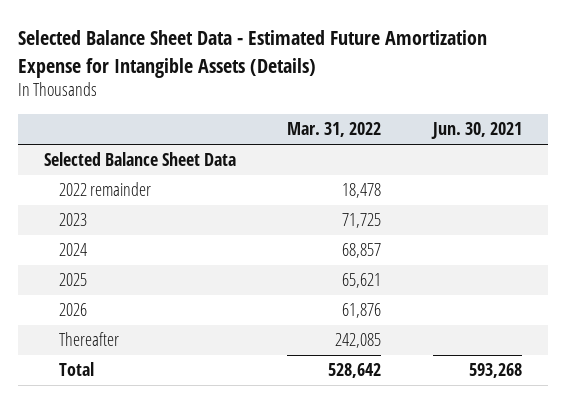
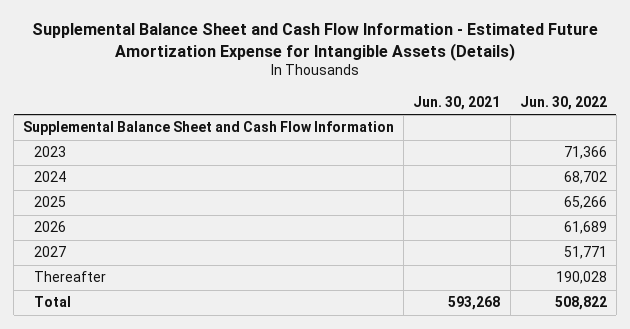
[18,30,488,78] Selected Balance Sheet Data - Estimated Future Amortization Expense for Intangible Assets (Details) -> [31,23,598,61] Supplemental Balance Sheet and Cash Flow Information - Estimated Future Amortization Expense for Intangible Assets (Details)
[287,122,382,138] Mar. 31, 2022 -> none
none -> [519,95,607,110] Jun. 30, 2022
[59,182,152,197] 2022 remainder -> none
[43,152,236,167] Selected Balance Sheet Data -> [23,121,395,136] Supplemental Balance Sheet and Cash Flow Information
none -> [34,246,67,258] 2027

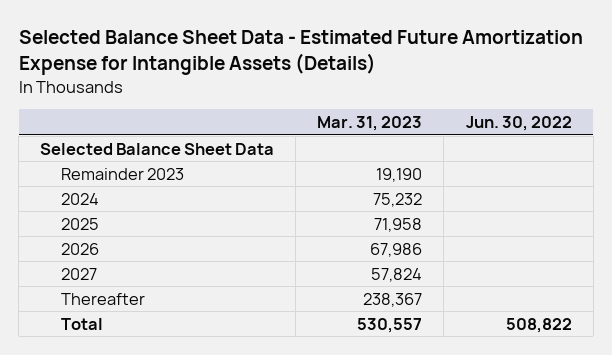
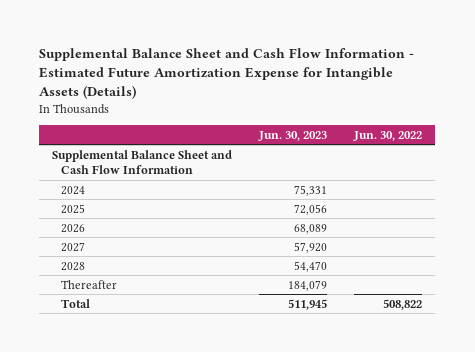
[18,30,583,76] Selected Balance Sheet Data - Estimated Future Amortization Expense for Intangible Assets (Details) -> [39,48,415,100] Supplemental Balance Sheet and Cash Flow Information - Estimated Future Amortization Expense for Intangible Assets (Details)
[317,116,423,132] Mar. 31, 2023 -> none
none -> [258,130,328,141] Jun. 30, 2023
[61,167,185,180] Remainder 2023 -> none
[40,142,275,155] Selected Balance Sheet Data -> [52,149,233,175] Supplemental Balance Sheet and Cash Flow Information
none -> [61,261,86,271] 2028

